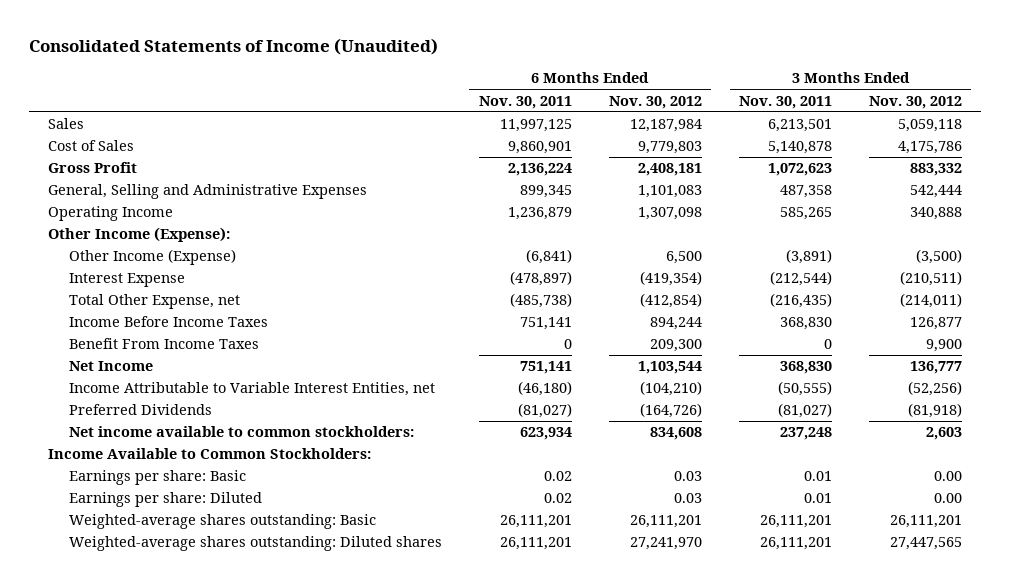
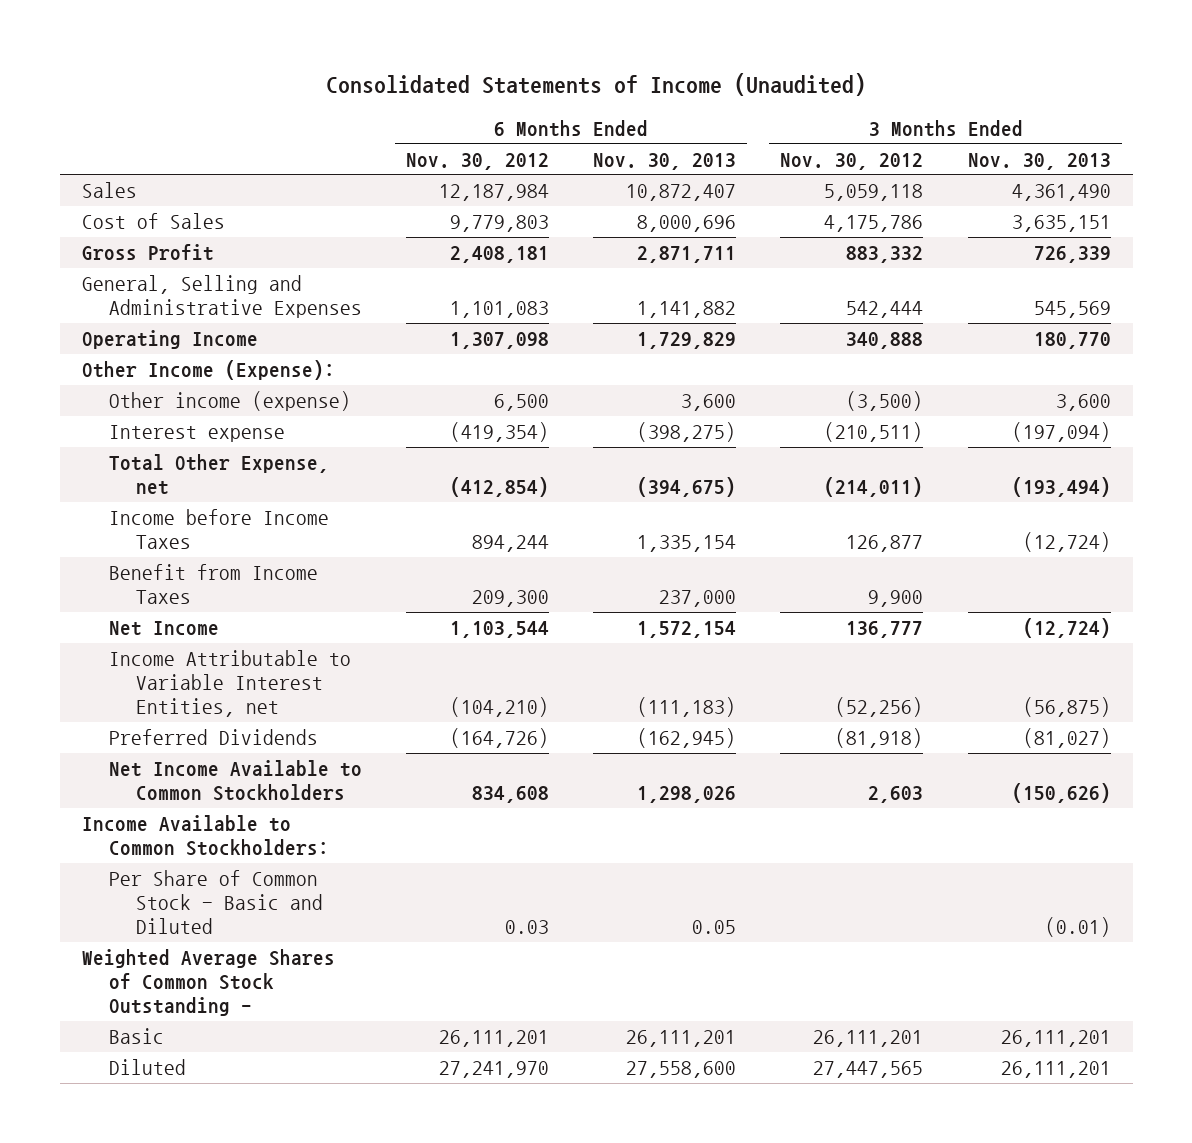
[478,95,572,109] Nov. 30, 2011 -> none
[739,95,833,109] Nov. 30, 2011 -> none
none -> [593,152,737,170] Nov. 30, 2013
none -> [967,152,1111,170] Nov. 30, 2013
[68,249,236,266] Other Income (Expense) -> [109,391,352,412] Other income (expense)
[68,273,185,288] Interest Expense -> [109,425,286,443] Interest expense
[68,316,268,328] Income Before Income Taxes -> [109,509,330,550] Income before Income Taxes
[68,338,259,350] Benefit From Income Taxes -> [109,564,319,605] Benefit from Income Taxes
[68,426,414,438] Net income available to common stockholders: -> [109,760,363,802] Net Income Available to Common Stockholders
[68,470,246,486] Earnings per share: Basic -> none
[68,492,262,508] Earnings per share: Diluted -> none
none -> [109,870,324,935] Per Share of Common Stock - Basic and Diluted
none -> [81,949,335,1017] Weighted Average Shares of Common Stock Outstanding -
[68,514,376,530] Weighted-average shares outstanding: Basic -> [109,1028,165,1045] Basic
[68,536,442,552] Weighted-average shares outstanding: Diluted shares -> [109,1059,187,1076] Diluted

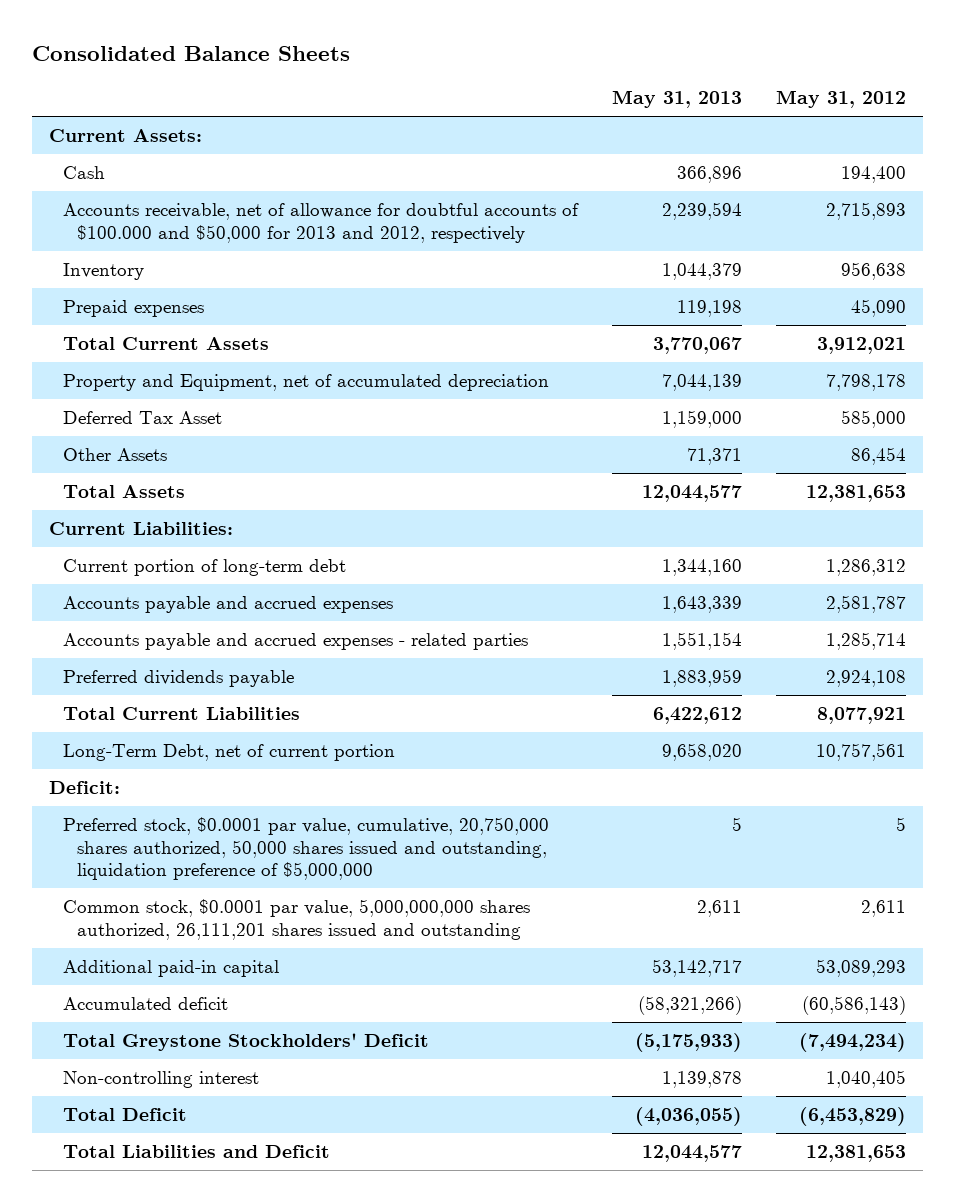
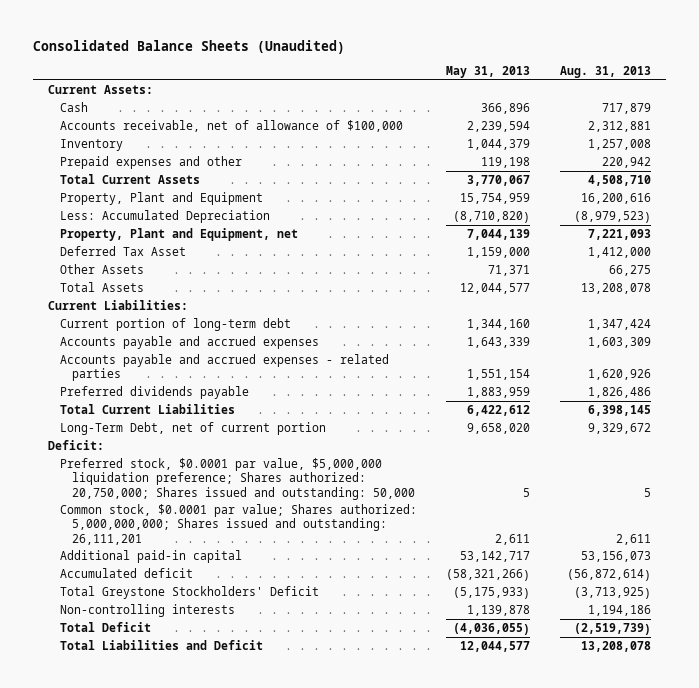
[31,45,350,61] Consolidated Balance Sheets -> [33,39,346,54] Consolidated Balance Sheets (Unaudited)
[775,90,906,109] May 31, 2012 -> none
none -> [560,66,652,79] Aug. 31, 2013
[62,202,579,243] Accounts receivable, net of allowance for doubtful accounts of $100.000 and $50,000 for 2013 and 2012, respectively -> [59,119,403,132] Accounts receivable, net of allowance of $100,000
[62,299,204,317] Prepaid expenses -> [59,155,242,169] Prepaid expenses and other
none -> [59,191,263,205] Property, Plant and Equipment
none -> [59,209,270,223] Less: Accumulated Depreciation
[62,373,549,391] Property and Equipment, net of accumulated depreciation -> [59,227,298,241] Property, Plant and Equipment, net
[62,816,549,881] Preferred stock, $0.0001 par value, cumulative, 20,750,000 shares authorized, 50,000 shares issued and outstanding, liquidation preference of $5,000,000 -> [59,457,415,500] Preferred stock, $0.0001 par value, $5,000,000 liquidation preference; Shares authorized: 20,750,000; Shares issued and outstanding: 50,000
[62,898,530,940] Common stock, $0.0001 par value, 5,000,000,000 shares authorized, 26,111,201 shares issued and outstanding -> [59,503,417,545] Common stock, $0.0001 par value; Shares authorized: 5,000,000,000; Shares issued and outstanding: 26,111,201
[62,1070,259,1088] Non-controlling interest -> [59,603,235,617] Non-controlling interests

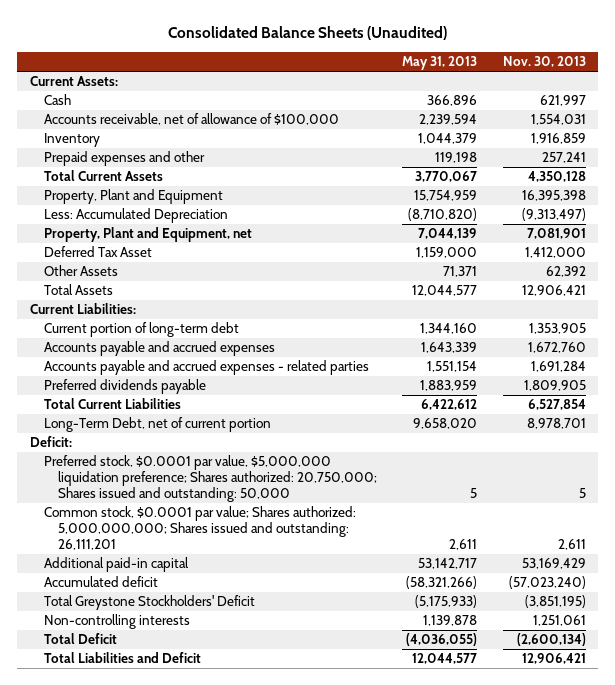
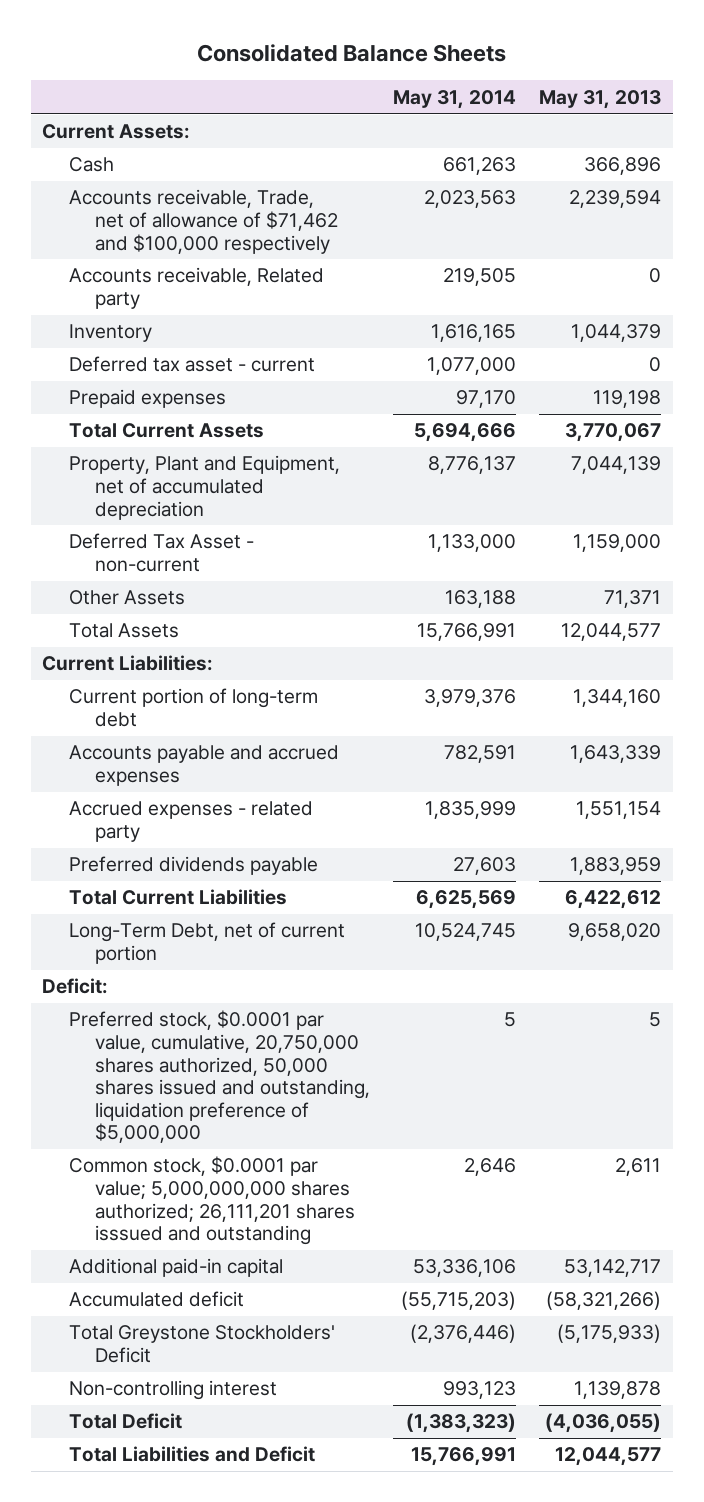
[167,26,447,41] Consolidated Balance Sheets (Unaudited) -> [196,44,506,63] Consolidated Balance Sheets
[502,56,586,68] Nov. 30, 2013 -> none
none -> [393,89,517,109] May 31, 2014
[43,113,339,126] Accounts receivable, net of allowance of $100,000 -> [68,189,339,254] Accounts receivable, Trade, net of allowance of $71,462 and $100,000 respectively
none -> [68,267,324,309] Accounts receivable, Related party
none -> [68,356,315,373] Deferred tax asset - current
[43,151,205,167] Prepaid expenses and other -> [68,389,226,409] Prepaid expenses
[43,189,223,205] Property, Plant and Equipment -> none
[43,208,228,224] Less: Accumulated Depreciation -> none
[43,227,252,243] Property, Plant and Equipment, net -> [68,455,340,520] Property, Plant and Equipment, net of accumulated depreciation
[43,246,152,258] Deferred Tax Asset -> [68,533,254,572] Deferred Tax Asset - non-current
[43,360,369,376] Accounts payable and accrued expenses - related parties -> [68,801,313,842] Accrued expenses - related party
[43,455,378,503] Preferred stock, $0.0001 par value, $5,000,000 liquidation preference; Shares authorized: 20,750,000; Shares issued and outstanding: 50,000 -> [68,1010,371,1144] Preferred stock, $0.0001 par value, cumulative, 20,750,000 shares authorized, 50,000 shares issued and outstanding, liquidation preference of $5,000,000
[43,506,356,551] Common stock, $0.0001 par value; Shares authorized: 5,000,000,000; Shares issued and outstanding: 26,111,201 -> [68,1156,356,1246] Common stock, $0.0001 par value; 5,000,000,000 shares authorized; 26,111,201 shares isssued and outstanding
[43,614,190,630] Non-controlling interests -> [68,1380,277,1401] Non-controlling interest

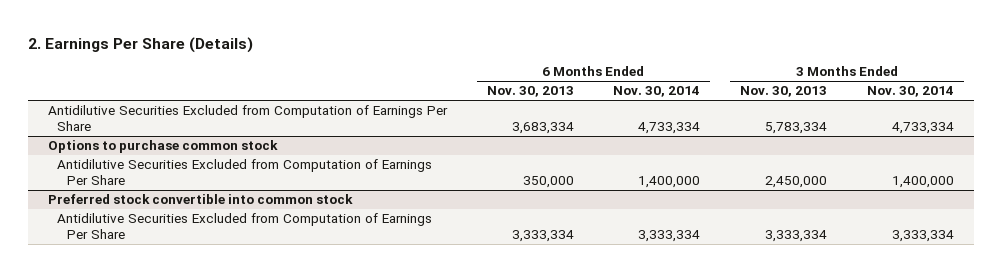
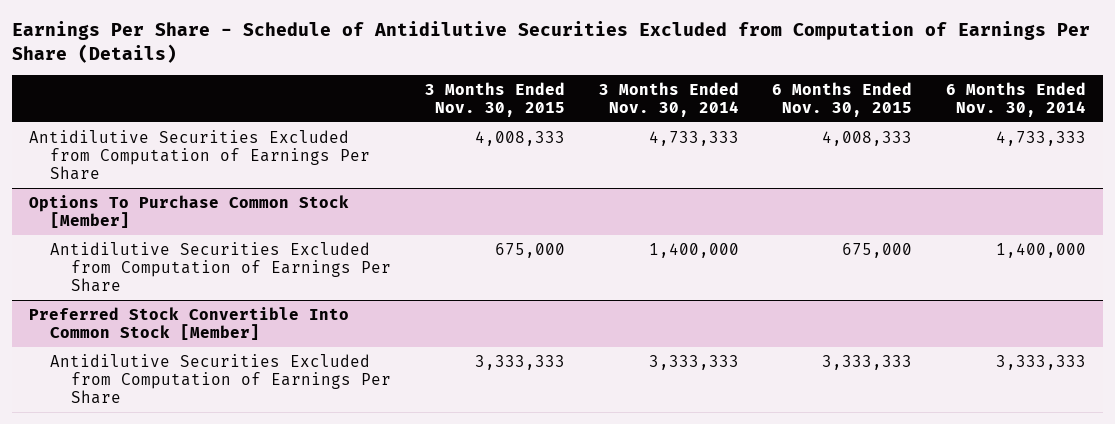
[27,36,253,53] 2. Earnings Per Share (Details) -> [12,21,1091,63] Earnings Per Share - Schedule of Antidilutive Securities Excluded from Computation of Earnings Per Share (Details)
[486,86,574,98] Nov. 30, 2013 -> none
[740,86,828,98] Nov. 30, 2013 -> none
none -> [424,81,565,117] 3 Months Ended Nov. 30, 2015
none -> [772,81,913,117] 6 Months Ended Nov. 30, 2015
[638,122,701,135] 4,733,334 -> [996,130,1087,146] 4,733,333
[891,122,954,135] 4,733,334 -> [648,130,739,146] 4,733,333
[47,140,278,154] Options to purchase common stock -> [29,194,350,228] Options To Purchase Common Stock [Member]
[47,194,353,205] Preferred stock convertible into common stock -> [29,306,350,340] Preferred Stock Convertible Into Common Stock [Member]
[638,230,701,243] 3,333,334 -> [996,354,1087,370] 3,333,333
[891,230,954,243] 3,333,334 -> [648,354,739,370] 3,333,333

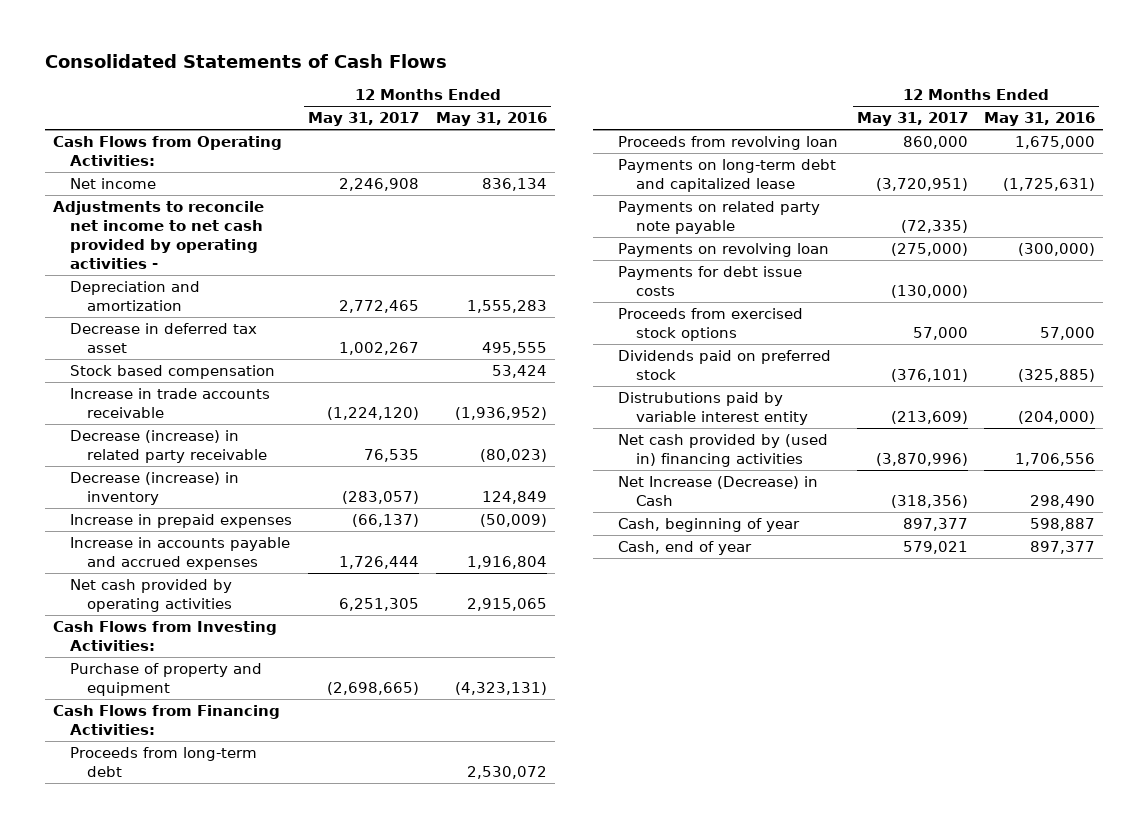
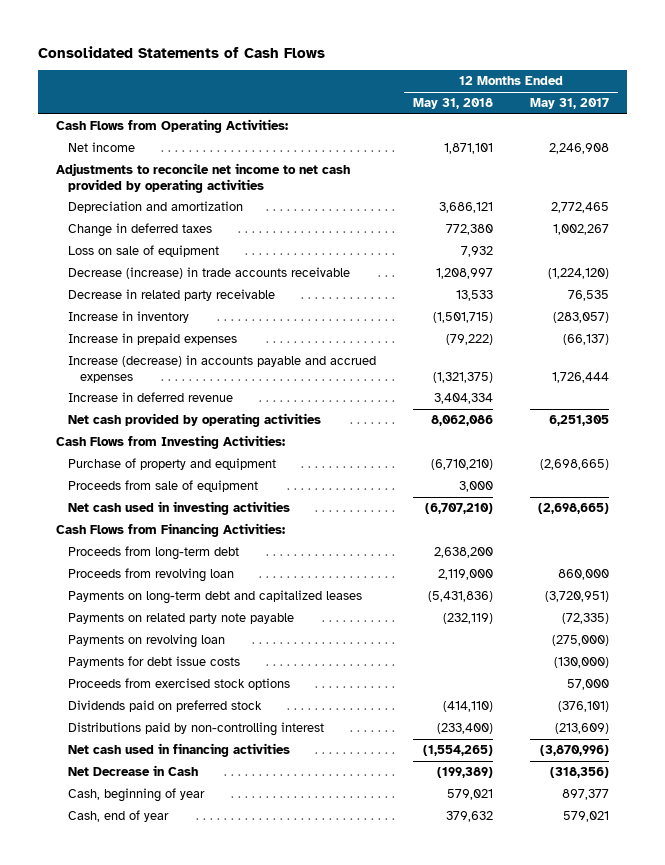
[435,112,547,127] May 31, 2016 -> none
none -> [413,98,494,110] May 31, 2018
[52,201,264,270] Adjustments to reconcile net income to net cash provided by operating activities - -> [56,163,351,193] Adjustments to reconcile net income to net cash provided by operating activities
[70,365,276,380] Stock based compensation -> none
[70,323,258,354] Decrease in deferred tax asset -> [68,223,213,238] Change in deferred taxes
none -> [68,245,220,258] Loss on sale of equipment
[70,388,271,419] Increase in trade accounts receivable -> [68,267,351,280] Decrease (increase) in trade accounts receivable
[70,430,268,464] Decrease (increase) in related party receivable -> [68,289,276,302] Decrease in related party receivable
[70,472,240,506] Decrease (increase) in inventory -> [68,311,190,324] Increase in inventory
[70,537,291,571] Increase in accounts payable and accrued expenses -> [68,355,377,383] Increase (decrease) in accounts payable and accrued expenses
none -> [68,392,234,403] Increase in deferred revenue
none -> [68,480,259,493] Proceeds from sale of equipment
none -> [68,501,291,516] Net cash used in investing activities
[618,159,837,193] Payments on long-term debt and capitalized lease -> [68,590,363,605] Payments on long-term debt and capitalized leases
[618,392,808,426] Distrubutions paid by variable interest entity -> [68,722,325,737] Distributions paid by non-controlling interest
[618,434,829,468] Net cash provided by (used in) financing activities -> [68,743,291,758] Net cash used in financing activities
[618,476,819,507] Net Increase (Decrease) in Cash -> [68,765,199,777] Net Decrease in Cash

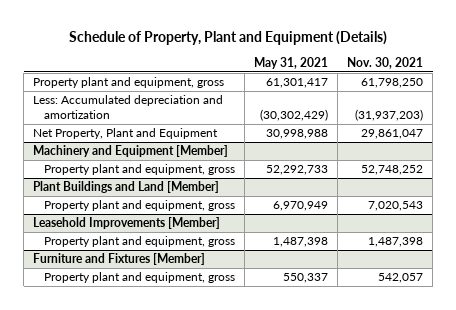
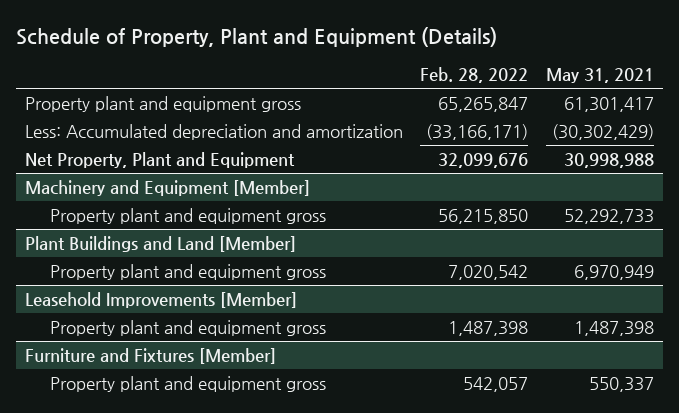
[347,56,424,69] Nov. 30, 2021 -> none
none -> [420,66,529,83] Feb. 28, 2022
[33,77,225,89] Property plant and equipment, gross -> [25,96,302,113] Property plant and equipment gross
[44,164,236,176] Property plant and equipment, gross -> [49,208,326,225] Property plant and equipment gross
[44,200,236,212] Property plant and equipment, gross -> [49,264,326,281] Property plant and equipment gross
[44,236,236,248] Property plant and equipment, gross -> [49,320,326,337] Property plant and equipment gross
[44,272,236,284] Property plant and equipment, gross -> [49,376,326,393] Property plant and equipment gross

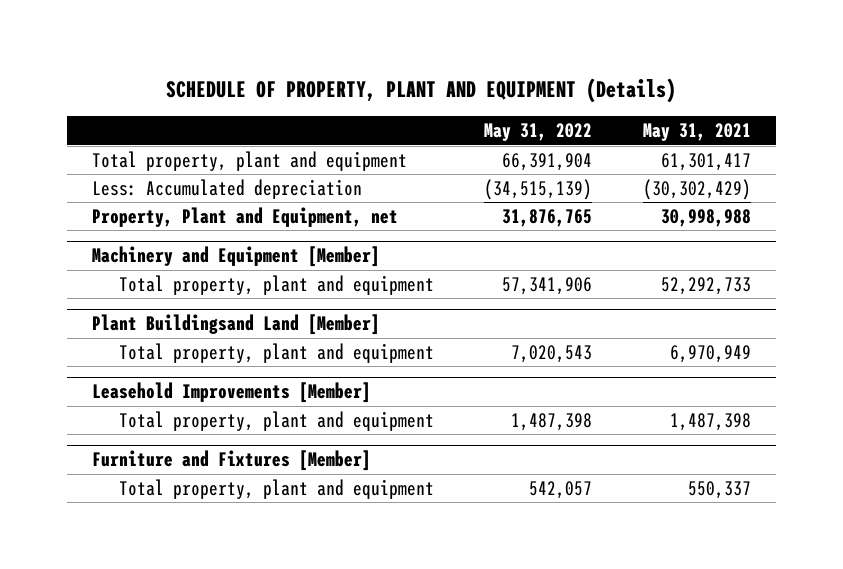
[16,26,498,47] Schedule of Property, Plant and Equipment (Details) -> [166,78,677,104] SCHEDULE OF PROPERTY, PLANT AND EQUIPMENT (Details)
[420,66,529,83] Feb. 28, 2022 -> none
none -> [484,123,593,142] May 31, 2022
[25,96,302,113] Property plant and equipment gross -> [92,150,408,171] Total property, plant and equipment
[25,124,404,141] Less: Accumulated depreciation and amortization -> [92,178,363,199] Less: Accumulated depreciation
[25,152,296,169] Net Property, Plant and Equipment -> [92,206,399,227] Property, Plant and Equipment, net
[49,208,326,225] Property plant and equipment gross -> [118,274,434,295] Total property, plant and equipment
[25,236,297,253] Plant Buildings and Land [Member] -> [92,314,381,336] Plant Buildingsand Land [Member]
[49,264,326,281] Property plant and equipment gross -> [118,342,434,363] Total property, plant and equipment
[49,320,326,337] Property plant and equipment gross -> [118,410,434,431] Total property, plant and equipment
[49,376,326,393] Property plant and equipment gross -> [118,478,434,499] Total property, plant and equipment

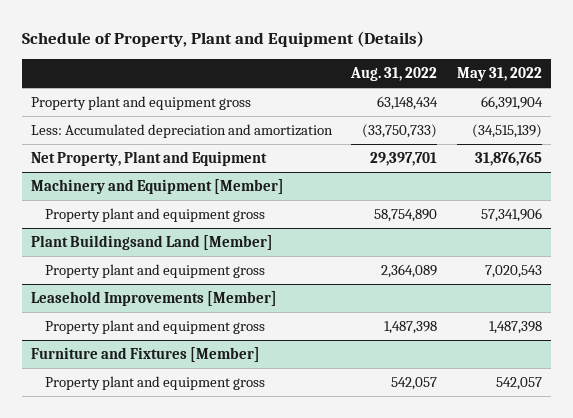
[166,78,677,104] SCHEDULE OF PROPERTY, PLANT AND EQUIPMENT (Details) -> [21,31,424,48] Schedule of Property, Plant and Equipment (Details)
[642,123,751,142] May 31, 2021 -> none
none -> [350,67,438,82] Aug. 31, 2022
[92,150,408,171] Total property, plant and equipment -> [31,96,252,111] Property plant and equipment gross
[92,178,363,199] Less: Accumulated depreciation -> [31,124,334,139] Less: Accumulated depreciation and amortization
[92,206,399,227] Property, Plant and Equipment, net -> [31,151,268,167] Net Property, Plant and Equipment
[118,274,434,295] Total property, plant and equipment -> [44,208,265,223] Property plant and equipment gross
[118,342,434,363] Total property, plant and equipment -> [44,264,265,279] Property plant and equipment gross
[118,410,434,431] Total property, plant and equipment -> [44,320,265,335] Property plant and equipment gross
[118,478,434,499] Total property, plant and equipment -> [44,376,265,391] Property plant and equipment gross

